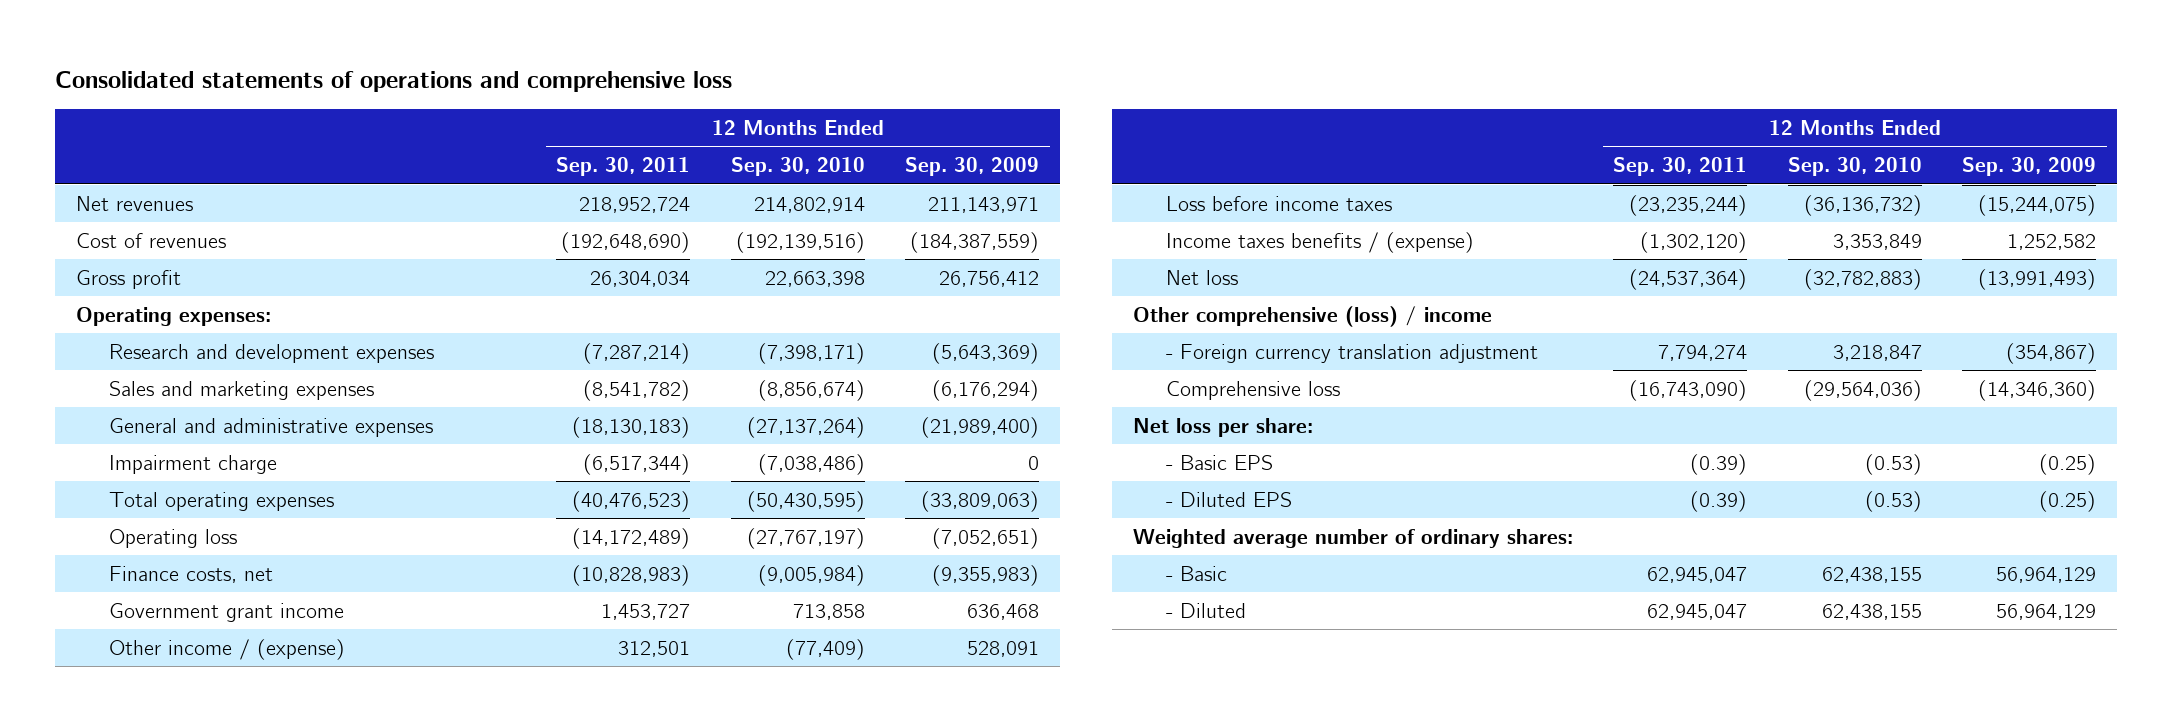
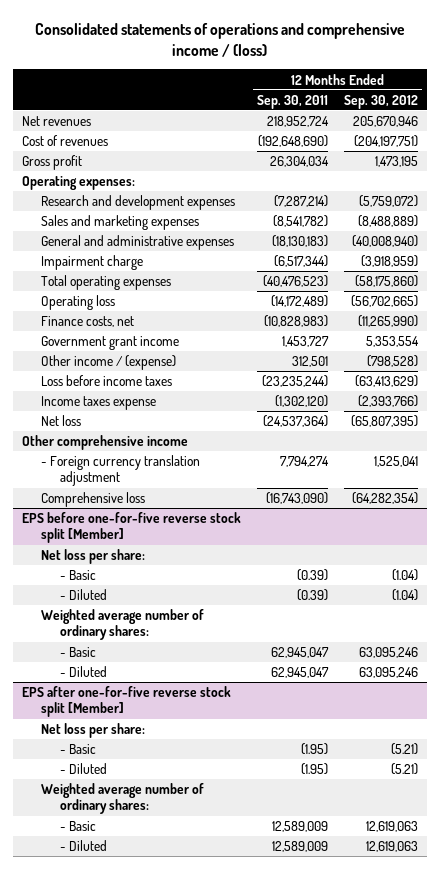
[55,71,733,93] Consolidated statements of operations and comprehensive loss -> [34,22,405,57] Consolidated statements of operations and comprehensive income / (loss)
[730,157,865,177] Sep. 30, 2010 -> none
[905,157,1040,177] Sep. 30, 2009 -> none
none -> [344,94,419,109] Sep. 30, 2012
[1165,231,1474,253] Income taxes benefits / (expense) -> [40,396,156,411] Income taxes expense
[1132,305,1492,327] Other comprehensive (loss) / income -> [21,435,188,451] Other comprehensive income
none -> [21,512,241,544] EPS before one-for-five reverse stock split [Member]
[1165,454,1273,470] - Basic EPS -> [60,570,97,581] - Basic
[1165,491,1292,507] - Diluted EPS -> [60,589,108,601] - Diluted
none -> [21,686,231,718] EPS after one-for-five reverse stock split [Member]
none -> [40,723,145,739] Net loss per share:
none -> [60,744,97,755] - Basic
none -> [60,763,108,775] - Diluted
none -> [40,783,204,815] Weighted average number of ordinary shares:
none -> [60,821,97,832] - Basic
none -> [60,840,108,852] - Diluted

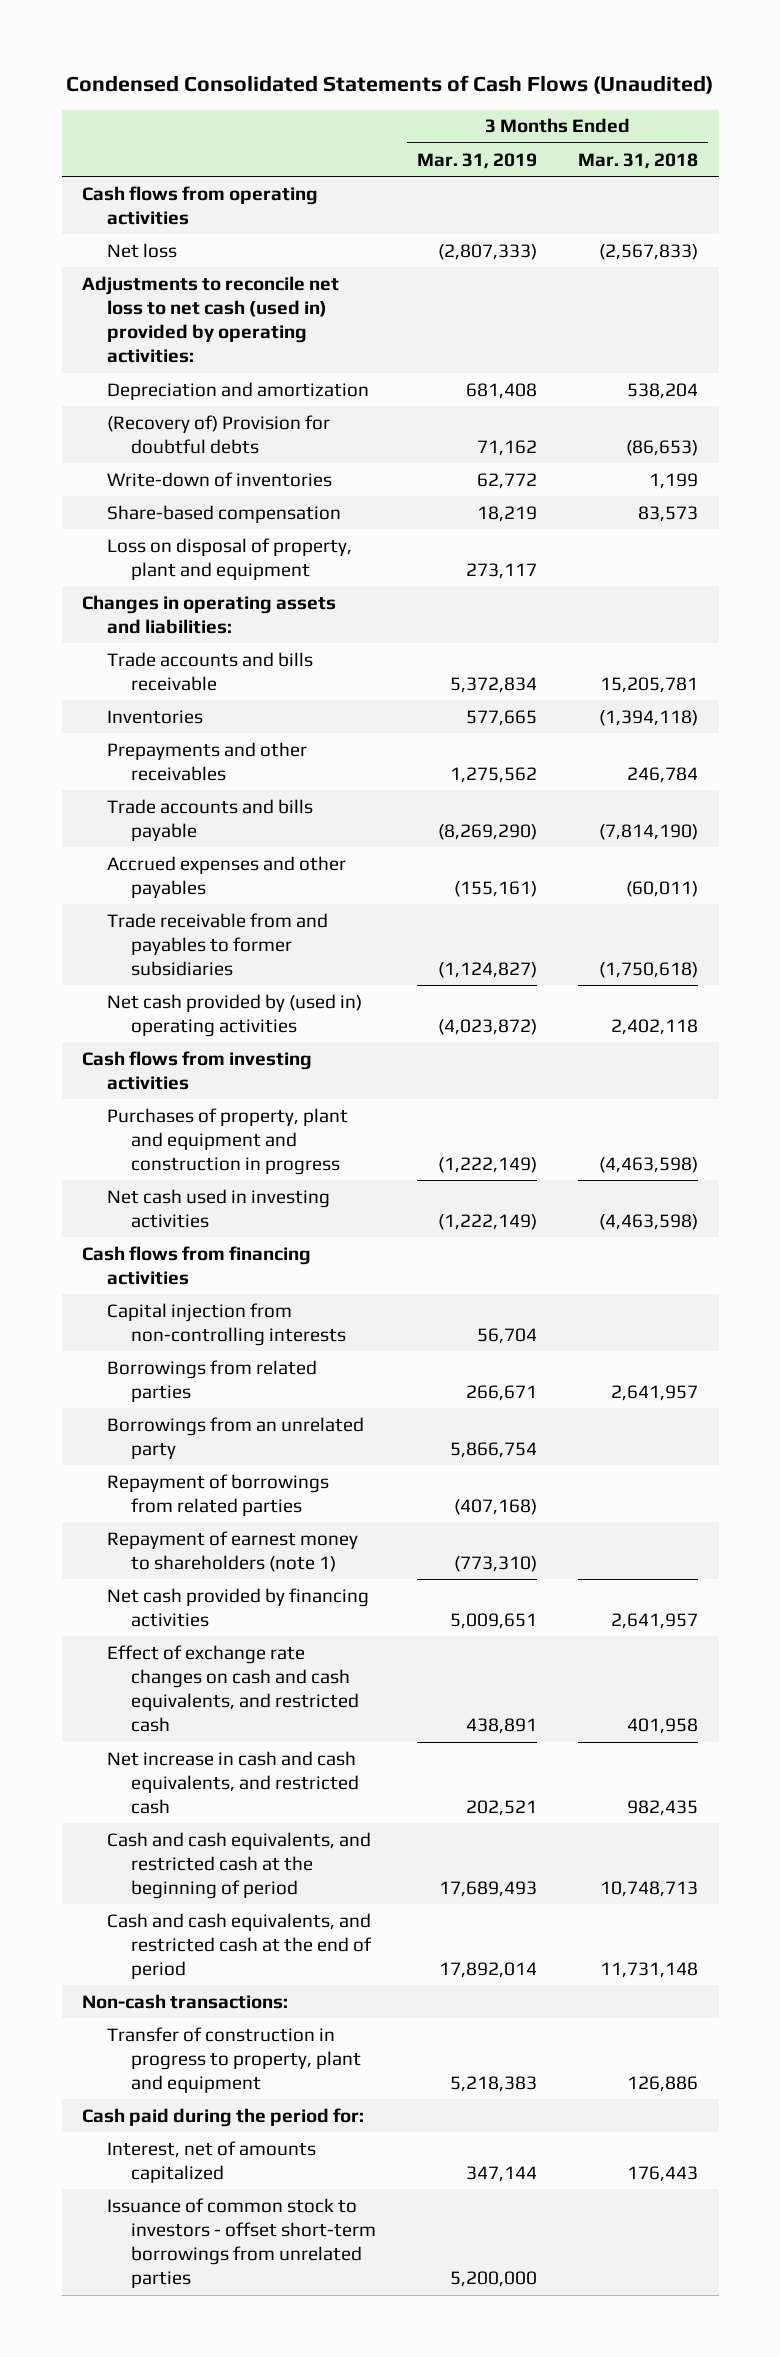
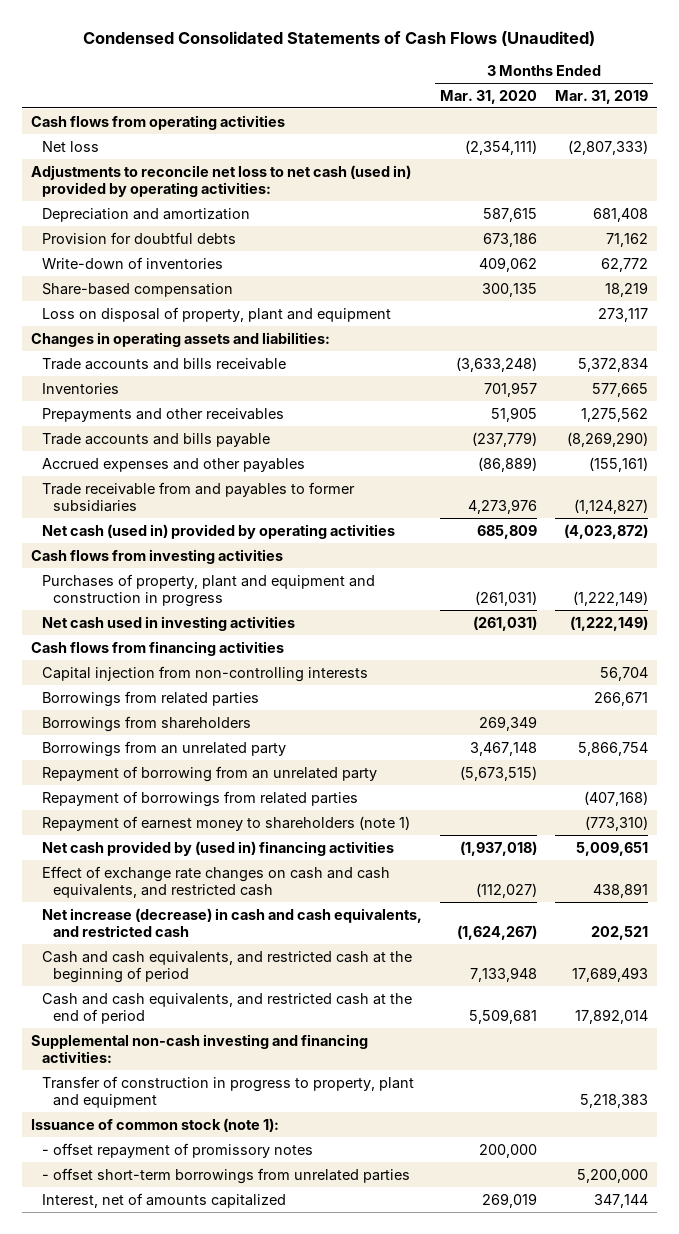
[578,152,699,169] Mar. 31, 2018 -> none
none -> [439,89,537,104] Mar. 31, 2020
[106,414,330,454] (Recovery of) Provision for doubtful debts -> [41,231,236,244] Provision for doubtful debts
[106,993,362,1037] Net cash provided by (used in) operating activities -> [41,523,395,539] Net cash (used in) provided by operating activities
none -> [41,715,251,732] Borrowings from shareholders
none -> [41,765,377,782] Repayment of borrowing from an unrelated party
[106,1587,369,1627] Net cash provided by financing activities -> [41,840,394,856] Net cash provided by (used in) financing activities
[106,1750,359,1814] Net increase in cash and cash equivalents, and restricted cash -> [41,907,422,938] Net increase (decrease) in cash and cash equivalents, and restricted cash
[82,1993,289,2009] Non-cash transactions: -> none
none -> [30,1033,368,1064] Supplemental non-cash investing and financing activities:
[82,2107,365,2127] Cash paid during the period for: -> none
none -> [30,1117,279,1132] Issuance of common stock (note 1):
none -> [41,1142,313,1158] - offset repayment of promissory notes
none -> [41,1167,410,1184] - offset short-term borrowings from unrelated parties
[106,2197,376,2289] Issuance of common stock to investors - offset short-term borrowings from unrelated parties -> none

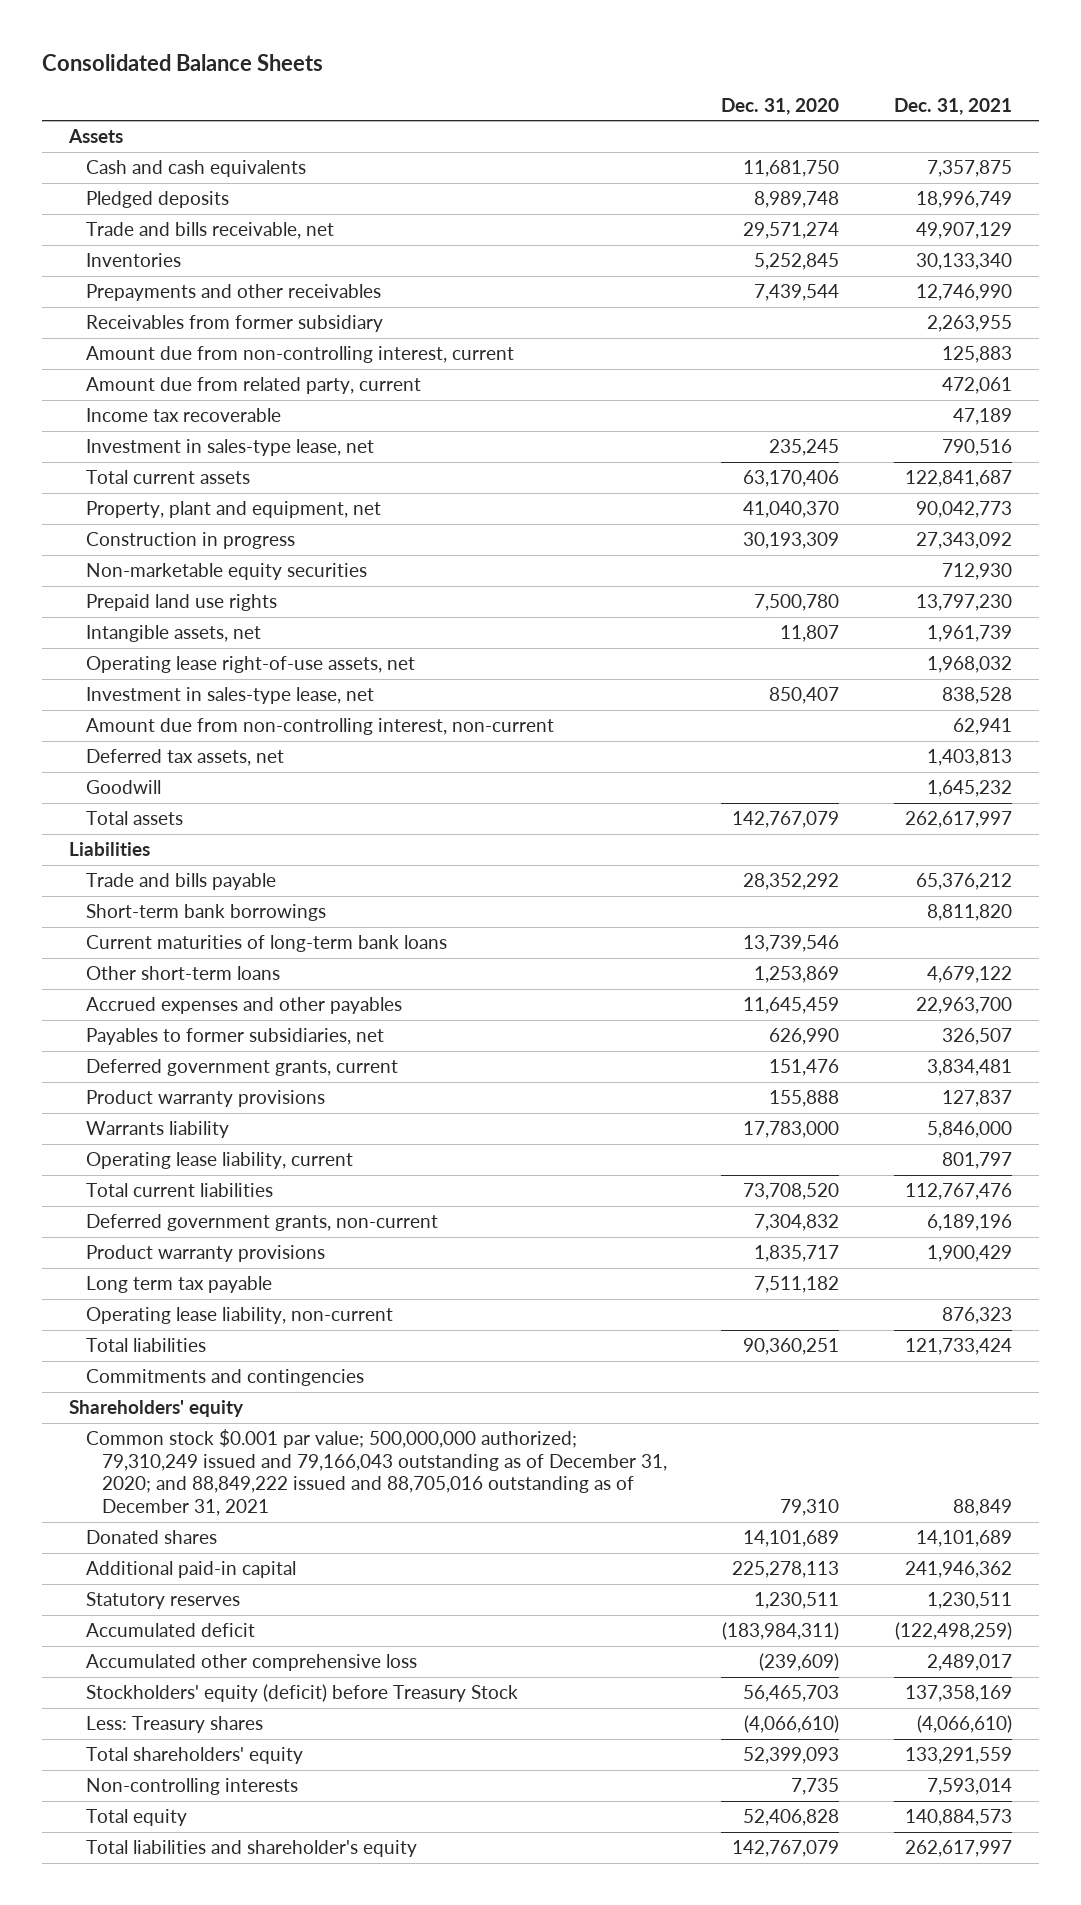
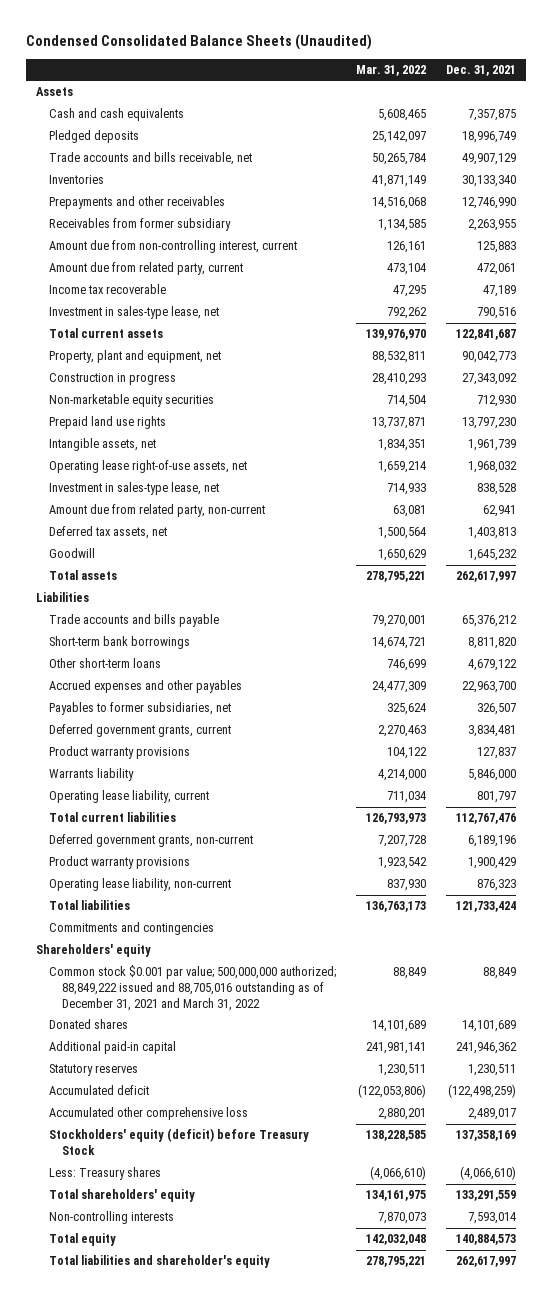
[42,53,324,71] Consolidated Balance Sheets -> [26,33,373,50] Condensed Consolidated Balance Sheets (Unaudited)
[721,97,840,115] Dec. 31, 2020 -> none
none -> [356,64,427,76] Mar. 31, 2022
[85,222,334,240] Trade and bills receivable, net -> [48,152,252,166] Trade accounts and bills receivable, net
[85,718,554,736] Amount due from non-controlling interest, non-current -> [48,504,265,518] Amount due from related party, non-current
[85,873,276,891] Trade and bills payable -> [48,614,219,628] Trade accounts and bills payable
[85,935,447,953] Current maturities of long-term bank loans -> none
[85,1276,272,1294] Long term tax payable -> none
[85,1429,668,1516] Common stock $0.001 par value; 500,000,000 authorized; 79,310,249 issued and 79,166,043 outstanding as of December 31, 2020; and 88,849,222 issued and 88,705,016 outstanding as of December 31, 2021 -> [48,965,336,1011] Common stock $0.001 par value; 500,000,000 authorized; 88,849,222 issued and 88,705,016 outstanding as of December 31, 2021 and March 31, 2022

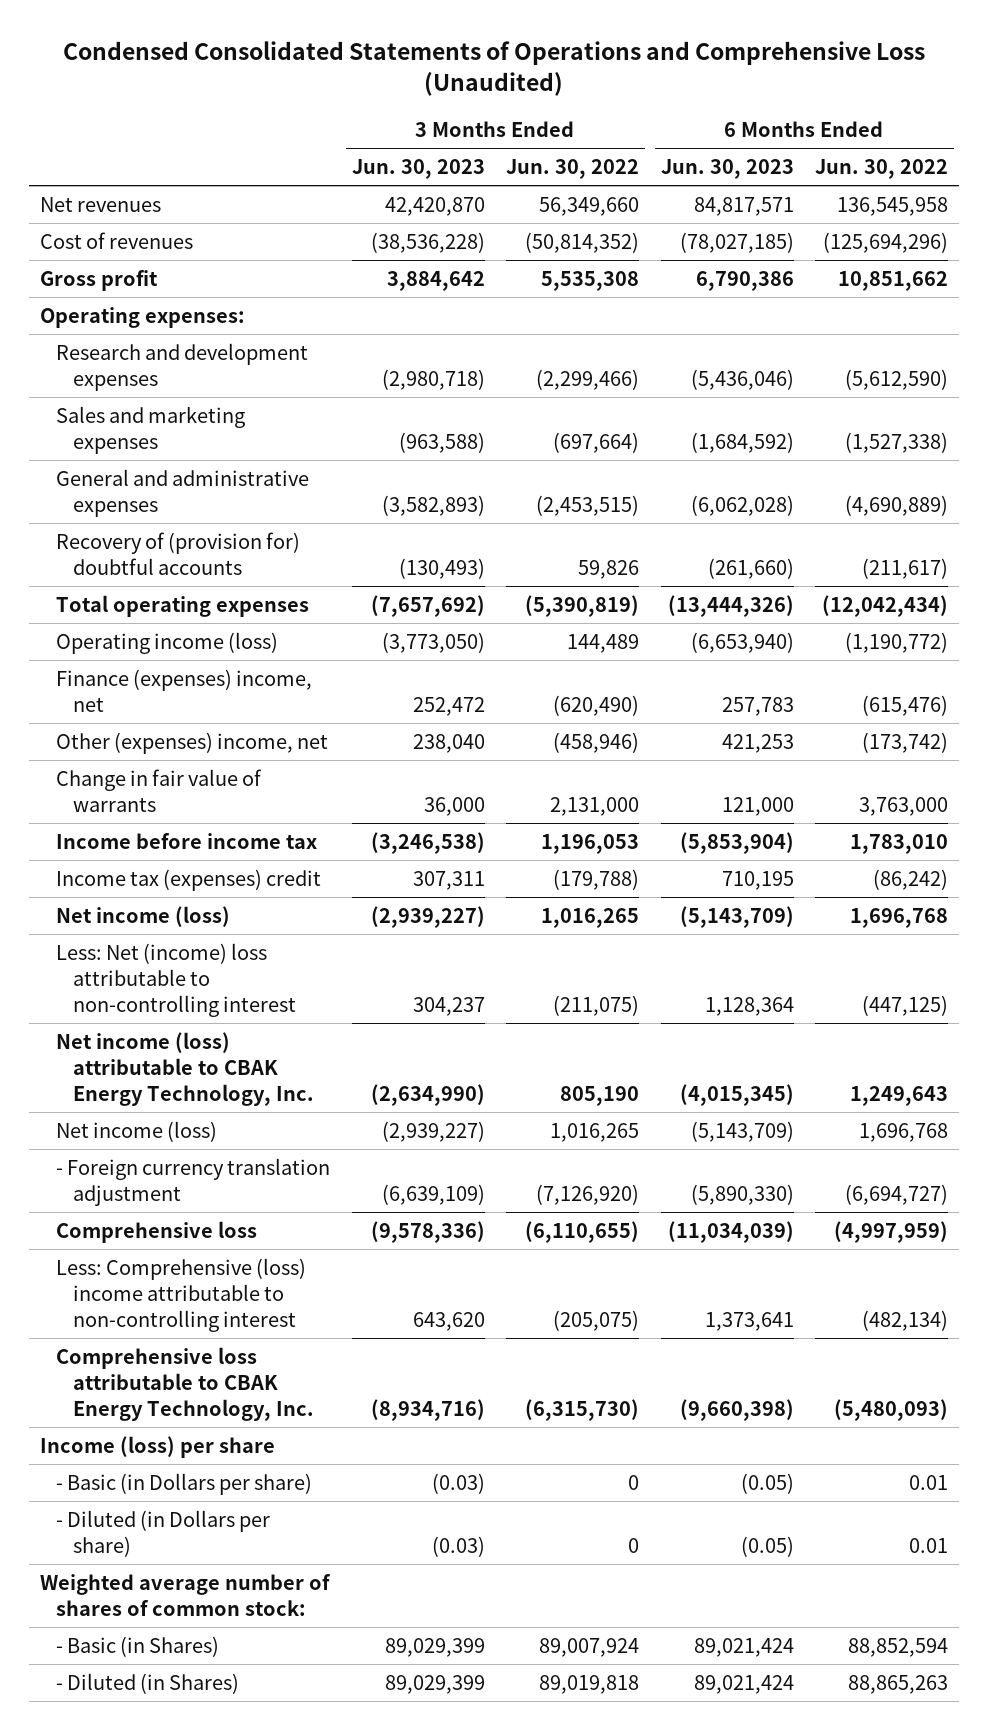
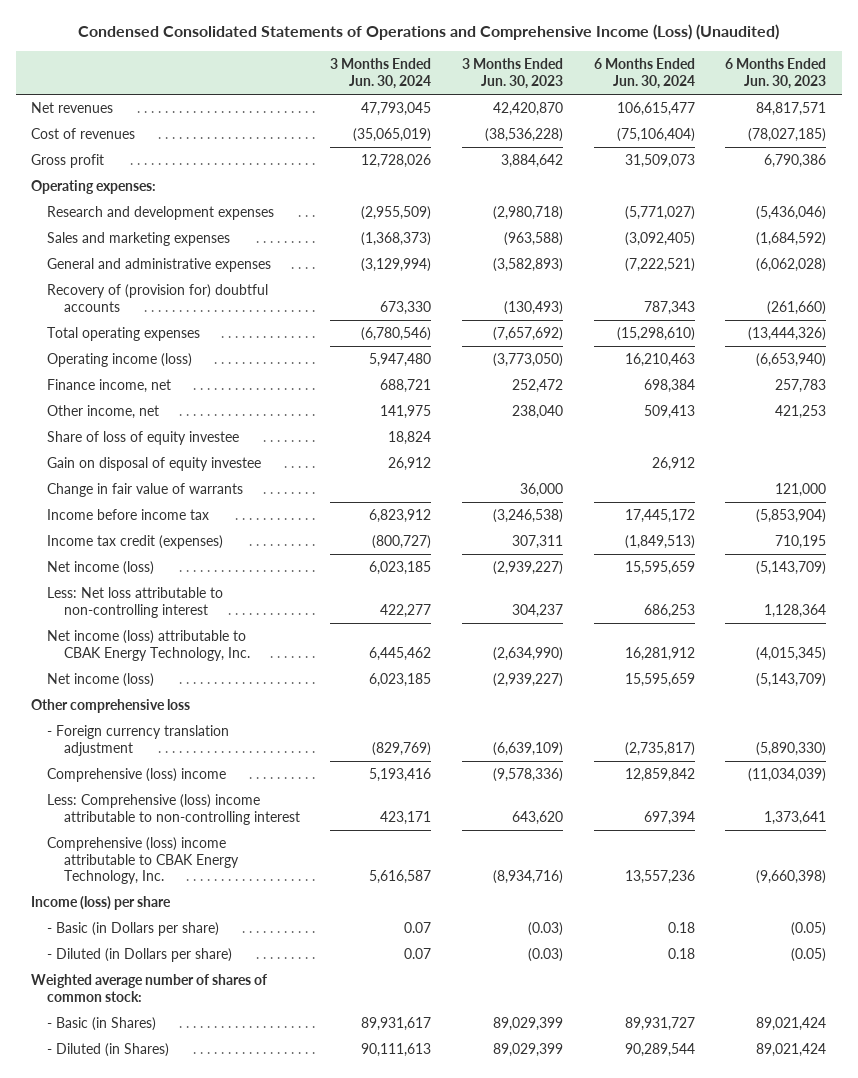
[62,41,925,97] Condensed Consolidated Statements of Operations and Comprehensive Loss (Unaudited) -> [77,24,779,41] Condensed Consolidated Statements of Operations and Comprehensive Income (Loss) (Unaudited)
[506,159,640,180] Jun. 30, 2022 -> none
[815,159,949,180] Jun. 30, 2022 -> none
none -> [330,58,432,89] 3 Months Ended Jun. 30, 2024
none -> [593,58,695,89] 6 Months Ended Jun. 30, 2024
[56,668,313,712] Finance (expenses) income, net -> [47,379,172,394] Finance income, net
[56,731,329,754] Other (expenses) income, net -> [47,405,160,420] Other income, net
none -> [47,431,240,446] Share of loss of equity investee
none -> [47,457,262,472] Gain on disposal of equity investee
[56,868,322,891] Income tax (expenses) credit -> [47,535,224,550] Income tax credit (expenses)
[56,942,296,1017] Less: Net (income) loss attributable to non-controlling interest -> [47,587,224,618] Less: Net loss attributable to non-controlling interest
none -> [31,699,191,714] Other comprehensive loss
[56,1220,258,1243] Comprehensive loss -> [47,768,227,783] Comprehensive (loss) income
[56,1346,314,1421] Comprehensive loss attributable to CBAK Energy Technology, Inc. -> [47,837,239,885] Comprehensive (loss) income attributable to CBAK Energy Technology, Inc.

